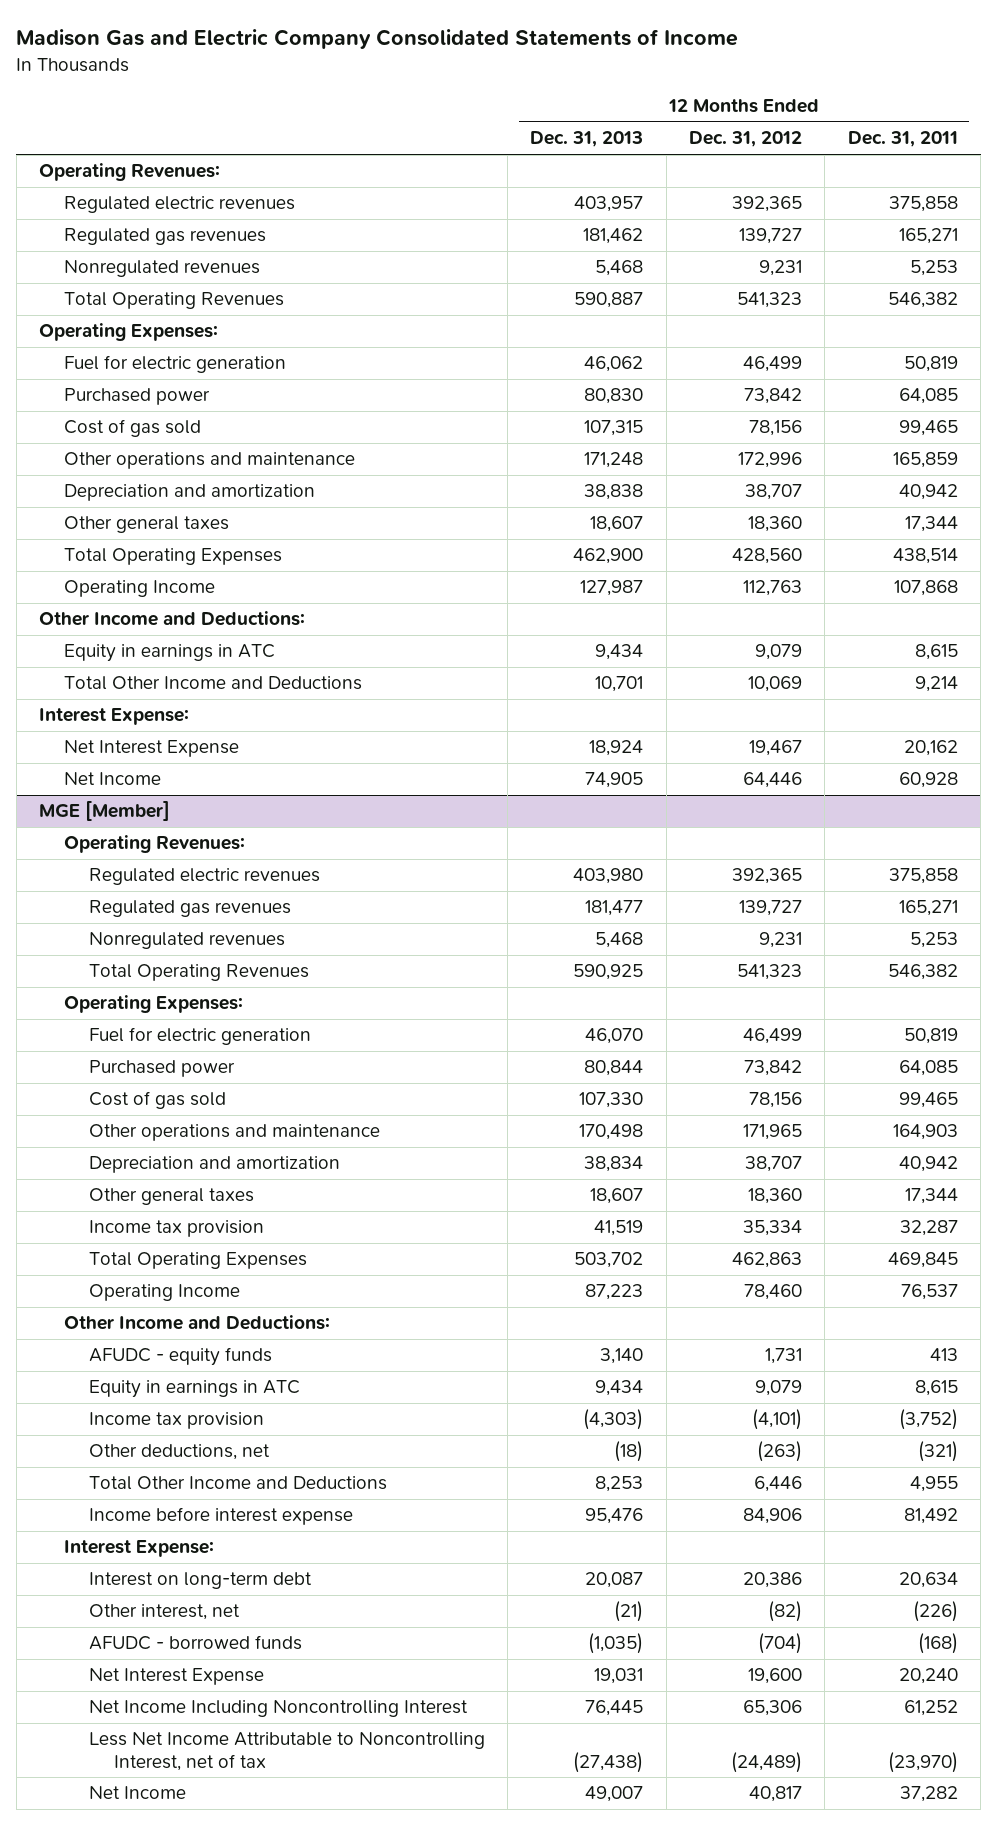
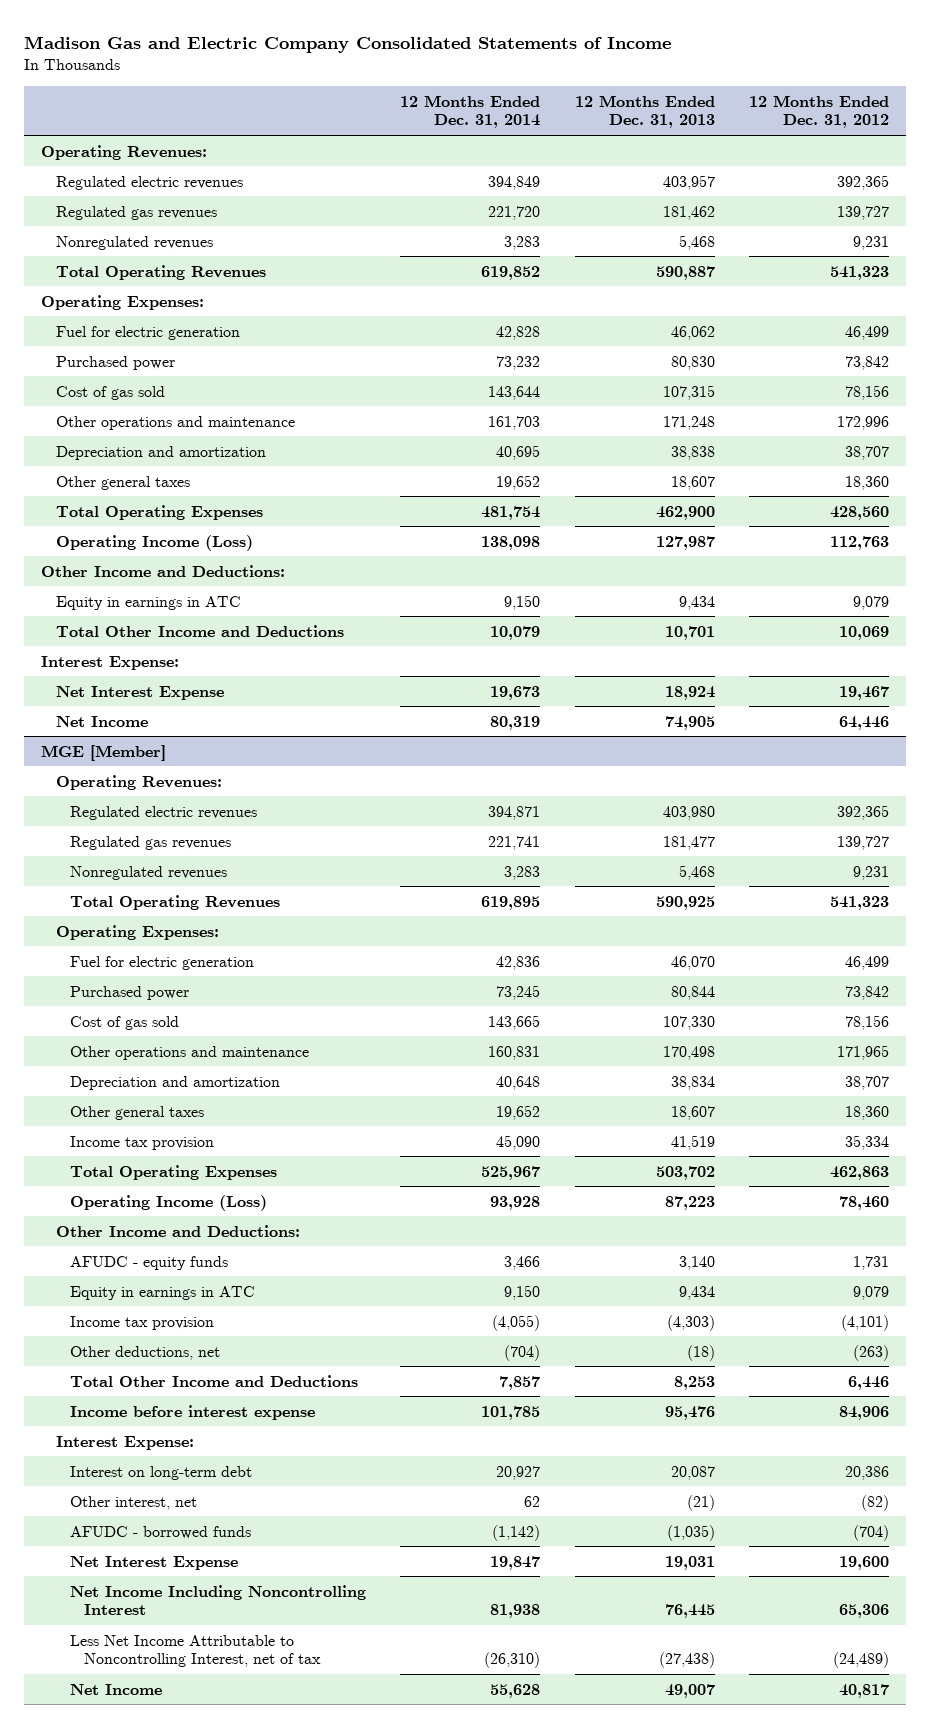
[847,131,958,148] Dec. 31, 2011 -> none
none -> [400,94,541,129] 12 Months Ended Dec. 31, 2014
[63,580,215,598] Operating Income -> [55,534,253,551] Operating Income (Loss)
[88,1284,240,1302] Operating Income -> [69,1194,267,1211] Operating Income (Loss)

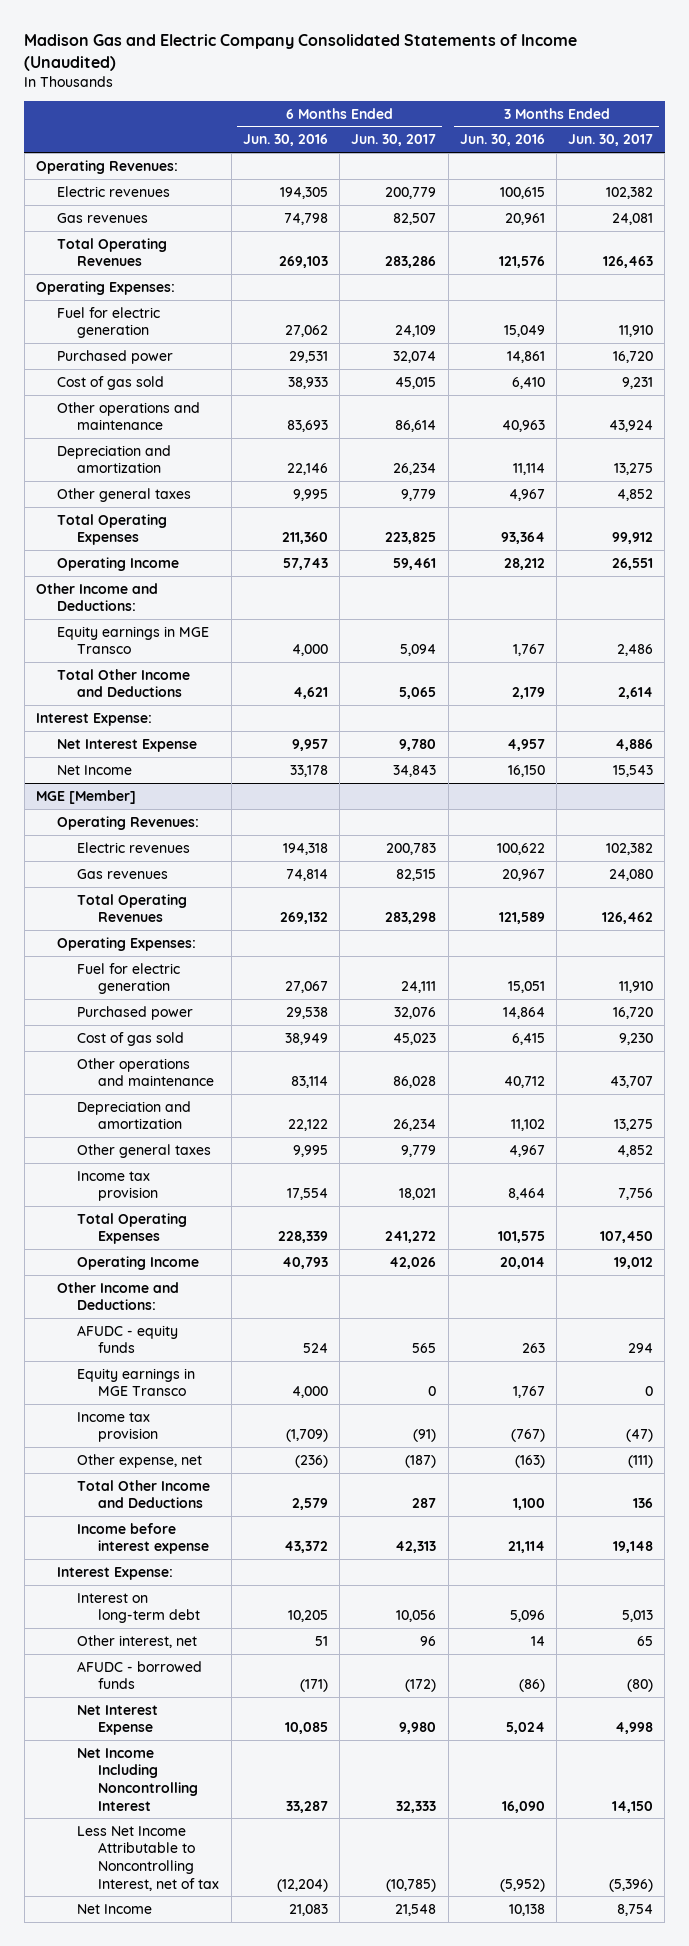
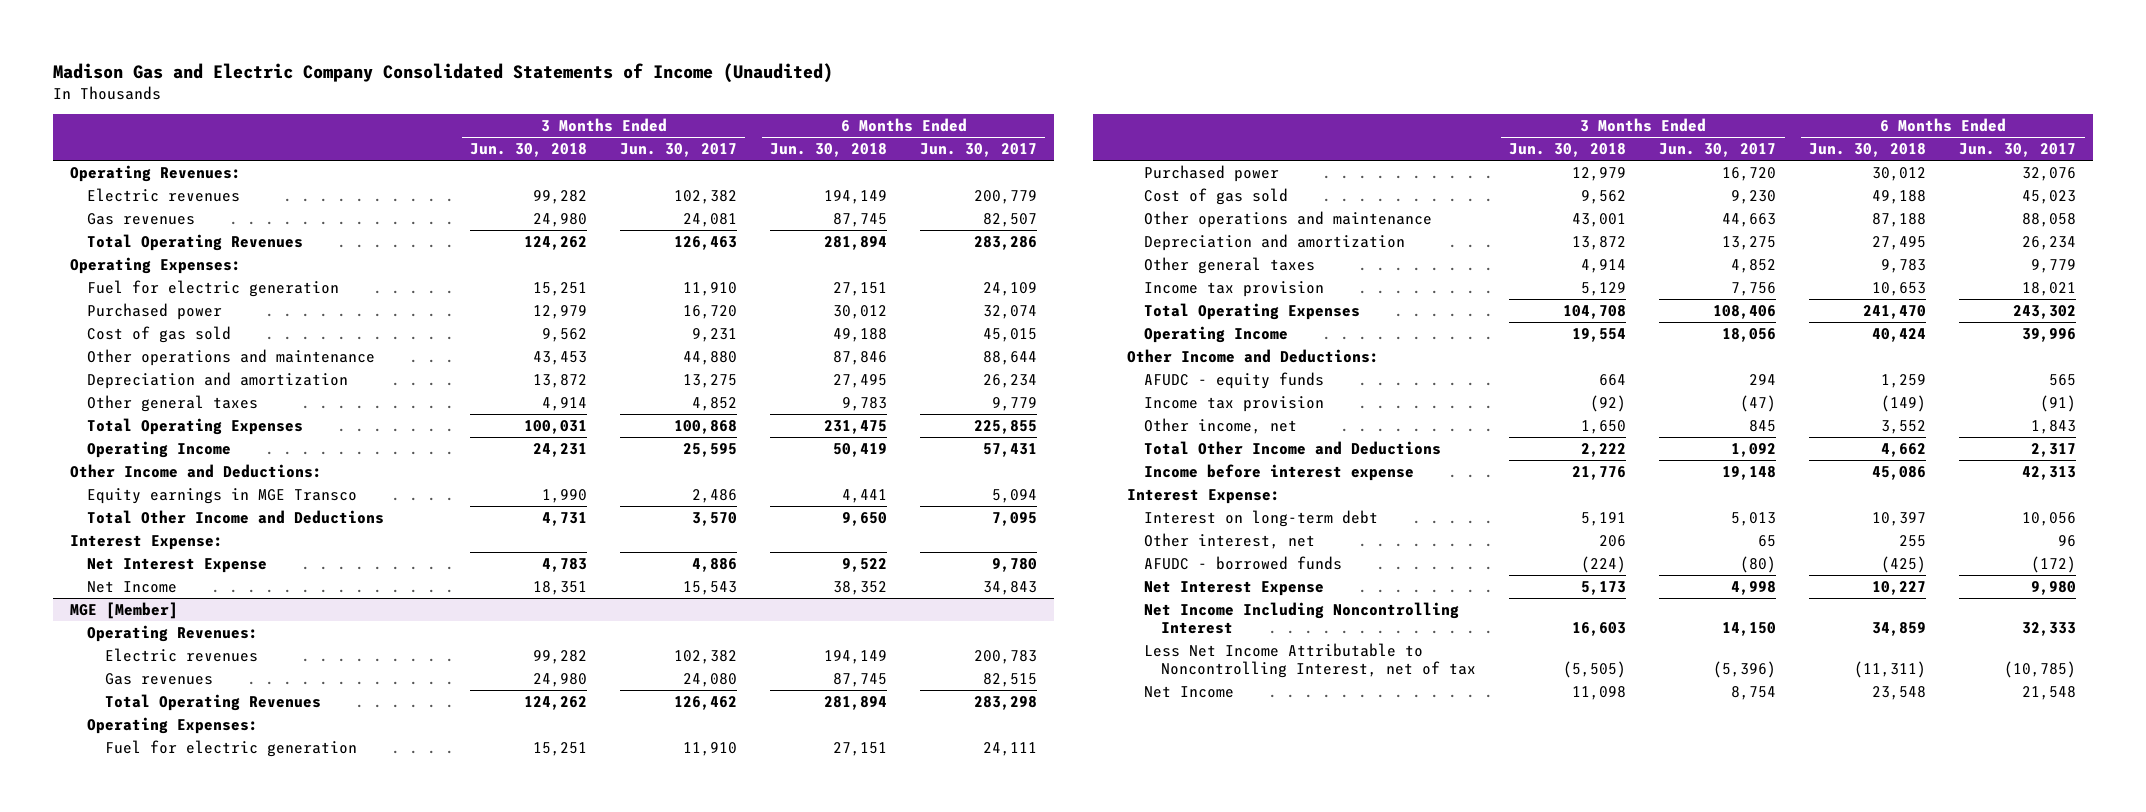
[242,134,328,147] Jun. 30, 2016 -> none
[459,134,545,147] Jun. 30, 2016 -> none
none -> [470,143,588,158] Jun. 30, 2018
none -> [770,143,888,158] Jun. 30, 2018
[395,420,437,433] 86,614 -> [983,350,1038,365] 88,644
[609,420,654,433] 43,924 -> [683,350,738,365] 44,880
[385,532,437,545] 223,825 -> [974,419,1038,434] 225,855
[612,532,654,545] 99,912 -> [674,419,738,434] 100,868
[393,557,437,570] 59,461 -> [983,442,1038,457] 57,431
[612,557,654,570] 26,551 -> [683,442,738,457] 25,595
[399,687,437,700] 5,065 -> [992,511,1038,526] 7,095
[618,687,654,700] 2,614 -> [692,511,738,526] 3,570
[393,1076,437,1089] 86,028 -> [2022,212,2077,227] 88,058
[610,1076,654,1089] 43,707 -> [1722,212,1777,227] 44,663
[385,1231,437,1244] 241,272 -> [2013,304,2077,319] 243,302
[600,1231,654,1244] 107,450 -> [1713,304,1777,319] 108,406
[389,1256,437,1269] 42,026 -> [2022,327,2077,342] 39,996
[614,1256,654,1269] 19,012 -> [1722,327,1777,342] 18,056
[77,1367,196,1397] Equity earnings in MGE Transco -> none
[77,1453,203,1468] Other expense, net -> [1143,417,1297,434] Other income, net
[405,1454,437,1468] (187) -> [2031,419,2077,434] 1,843
[628,1454,654,1468] (111) -> [1749,419,1777,432] 845
[412,1498,437,1509] 287 -> [2031,442,2077,457] 2,317
[633,1498,654,1509] 136 -> [1731,442,1777,457] 1,092

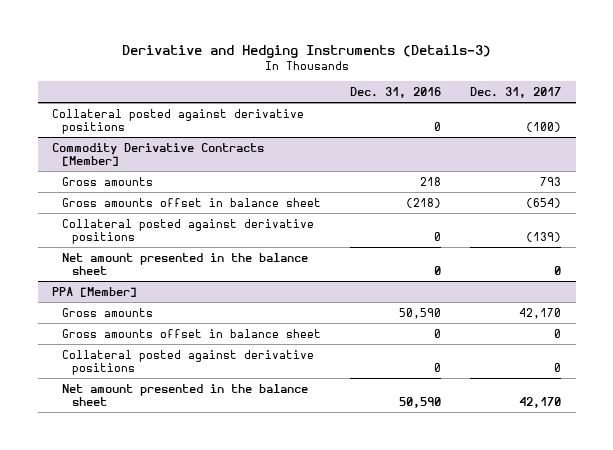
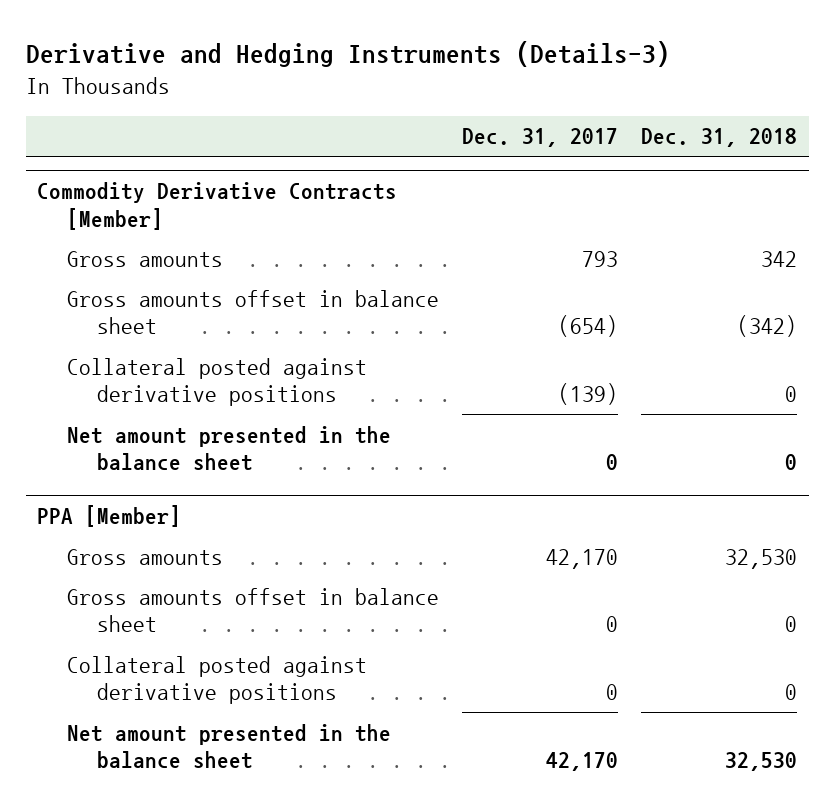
[350,86,442,98] Dec. 31, 2016 -> none
none -> [641,128,798,148] Dec. 31, 2018
[52,108,305,134] Collateral posted against derivative positions -> none

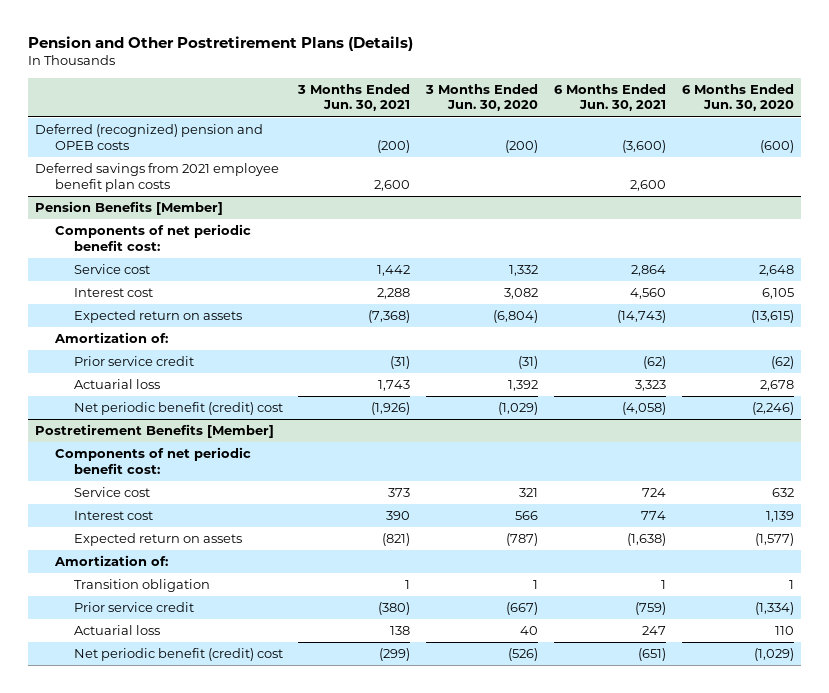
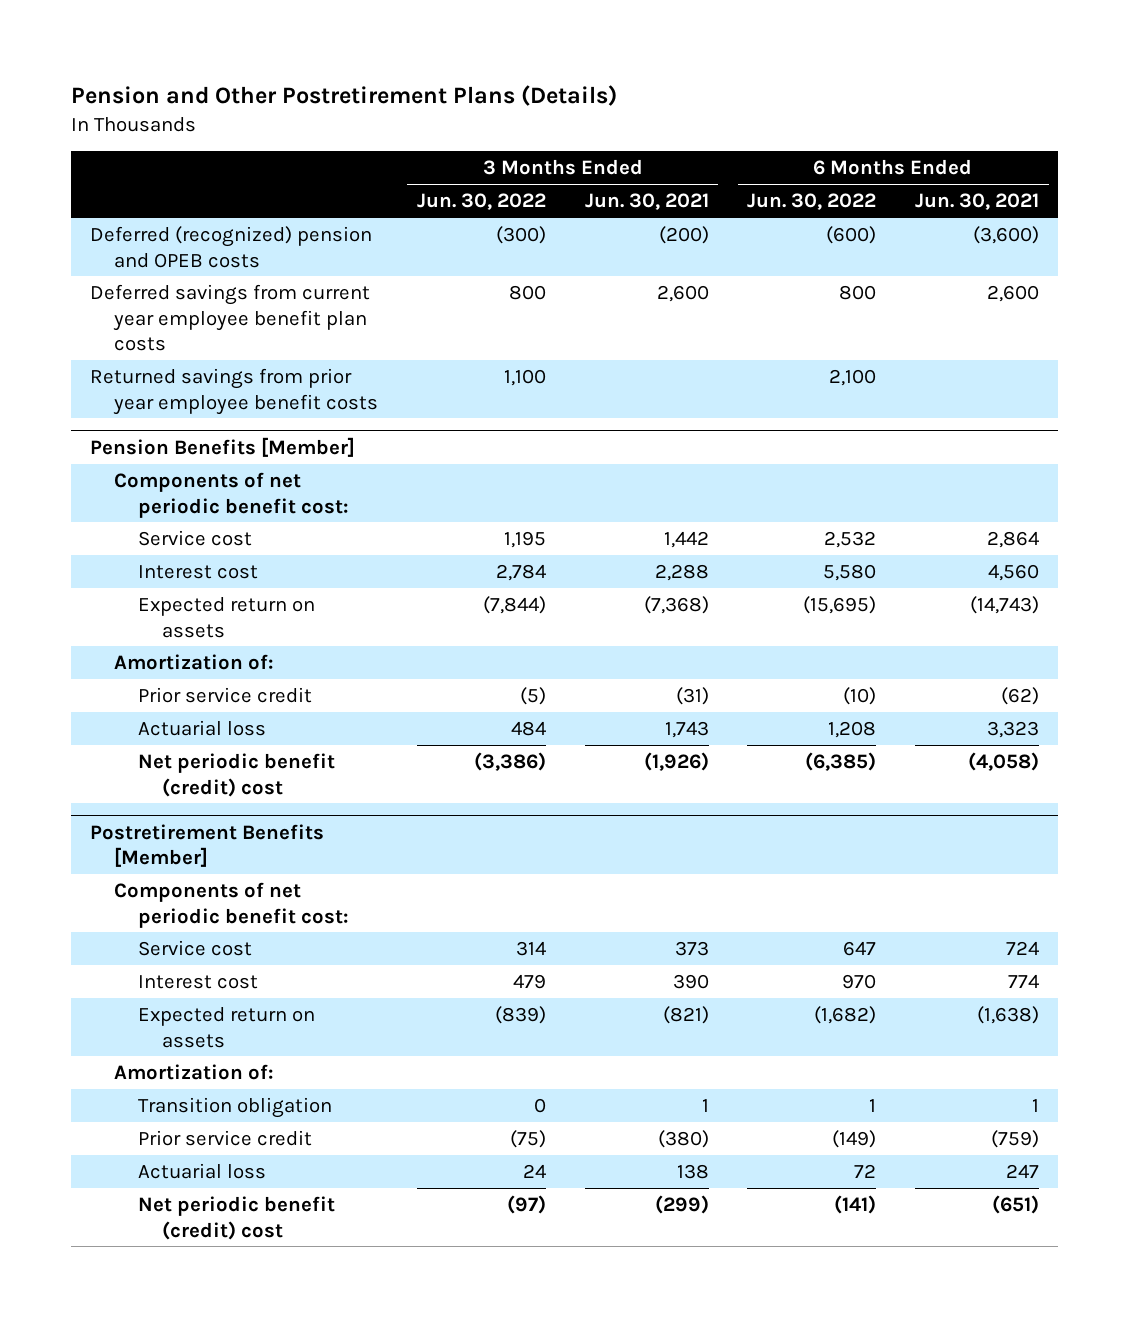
[425,83,539,112] 3 Months Ended Jun. 30, 2020 -> none
[681,83,794,112] 6 Months Ended Jun. 30, 2020 -> none
none -> [416,193,546,211] Jun. 30, 2022
none -> [747,193,877,211] Jun. 30, 2022
[35,163,280,192] Deferred savings from 2021 employee benefit plan costs -> [90,284,371,351] Deferred savings from current year employee benefit plan costs
none -> [90,368,379,415] Returned savings from prior year employee benefit costs

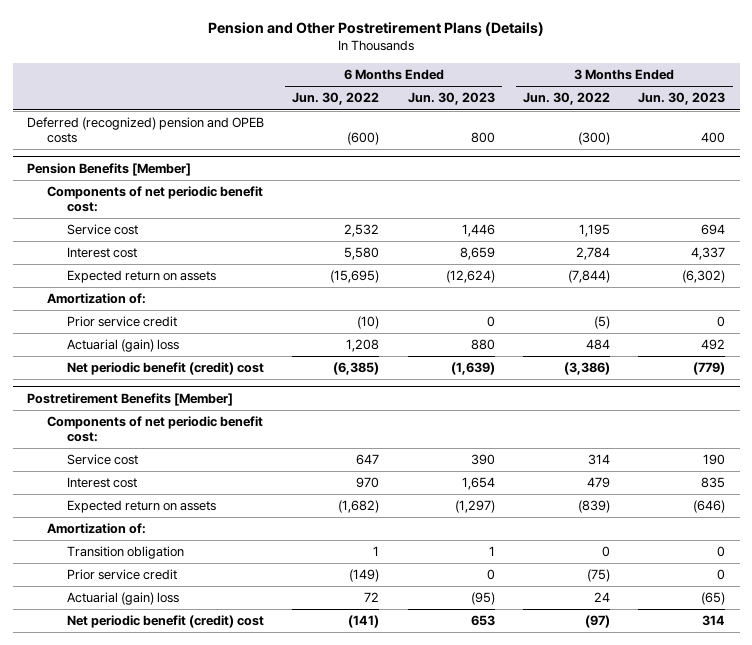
[584,193,709,211] Jun. 30, 2021 -> none
[914,193,1039,211] Jun. 30, 2021 -> none
none -> [407,92,495,106] Jun. 30, 2023
none -> [638,92,726,106] Jun. 30, 2023
[90,284,371,351] Deferred savings from current year employee benefit plan costs -> none
[90,368,379,415] Returned savings from prior year employee benefit costs -> none
[138,720,267,737] Actuarial loss -> [66,339,179,353] Actuarial (gain) loss
[138,1163,267,1180] Actuarial loss -> [66,592,179,606] Actuarial (gain) loss

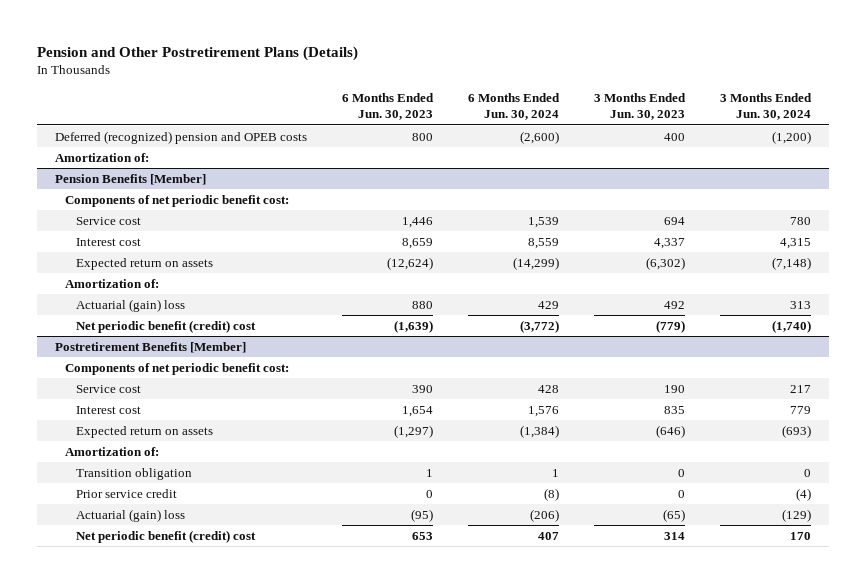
[292,92,380,106] Jun. 30, 2022 -> none
[523,92,611,106] Jun. 30, 2022 -> none
none -> [467,92,560,121] 6 Months Ended Jun. 30, 2024
none -> [720,92,813,121] 3 Months Ended Jun. 30, 2024
none -> [54,152,149,162] Amortization of:
[66,316,177,328] Prior service credit -> none

